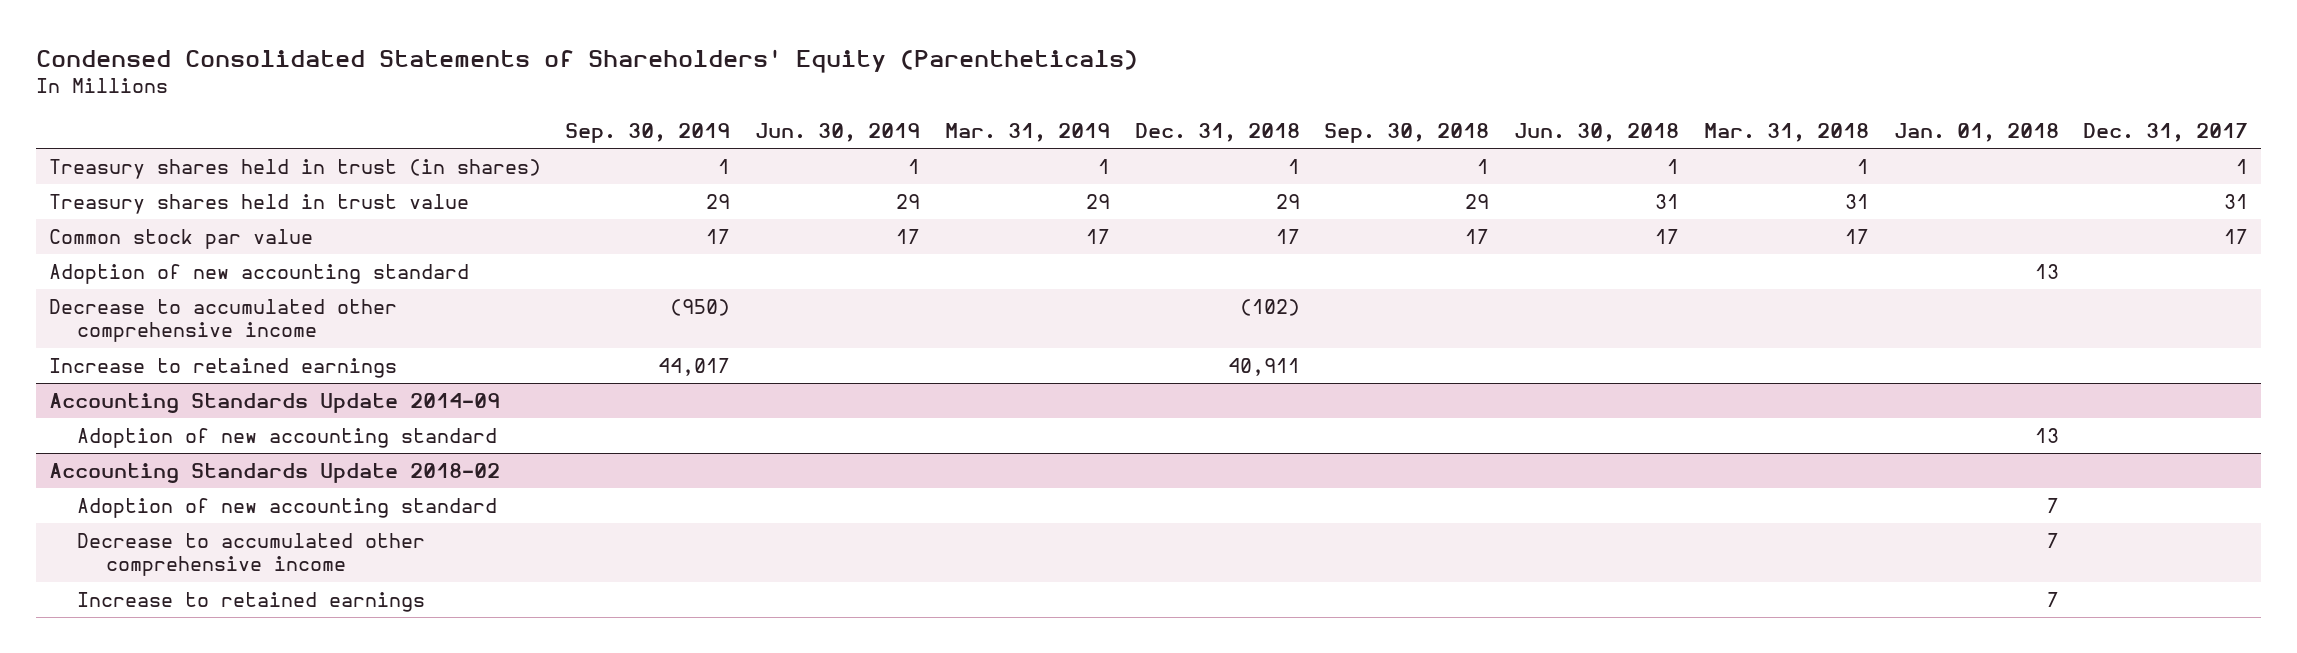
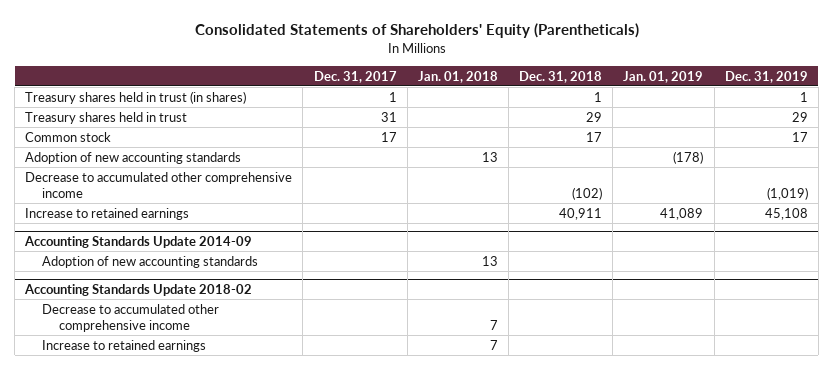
[36,48,1139,73] Condensed Consolidated Statements of Shareholders' Equity (Parentheticals) -> [194,23,639,39] Consolidated Statements of Shareholders' Equity (Parentheticals)
[565,123,731,144] Sep. 30, 2019 -> none
[755,123,921,143] Jun. 30, 2019 -> none
[944,123,1110,143] Mar. 31, 2019 -> none
[1324,123,1490,144] Sep. 30, 2018 -> none
[1514,123,1680,143] Jun. 30, 2018 -> none
[1703,123,1869,143] Mar. 31, 2018 -> none
none -> [623,70,704,83] Jan. 01, 2019
none -> [724,70,808,83] Dec. 31, 2019
[48,194,469,215] Treasury shares held in trust value -> [25,111,188,124] Treasury shares held in trust
[48,229,313,250] Common stock par value -> [25,131,112,142] Common stock
[48,264,469,285] Adoption of new accounting standard -> [25,151,242,164] Adoption of new accounting standards
[77,428,498,449] Adoption of new accounting standard -> [42,255,259,268] Adoption of new accounting standards
[77,498,498,519] Adoption of new accounting standard -> none

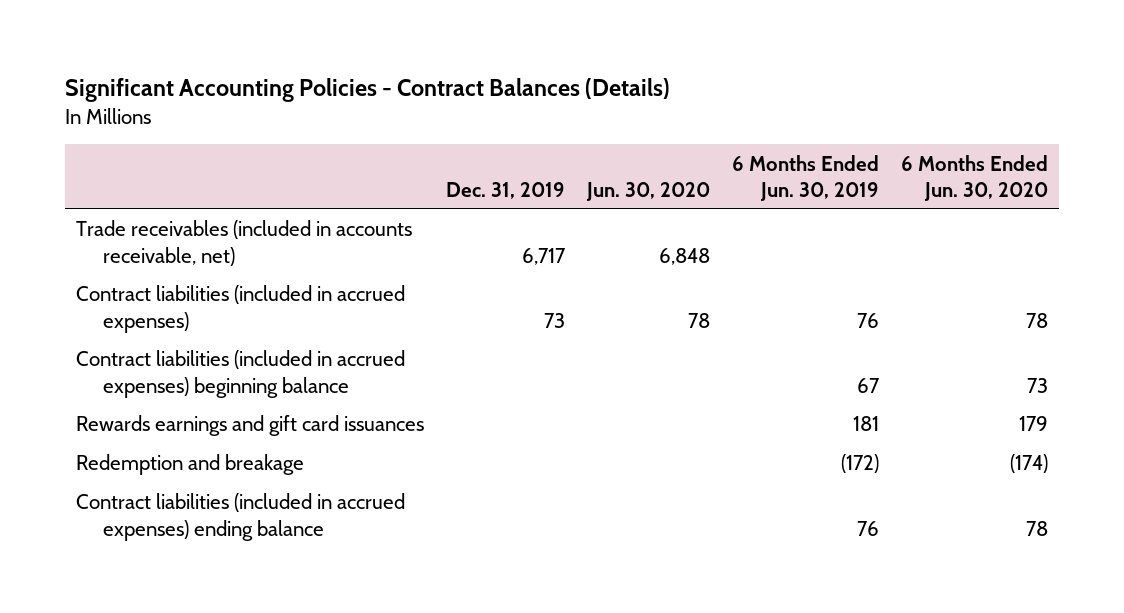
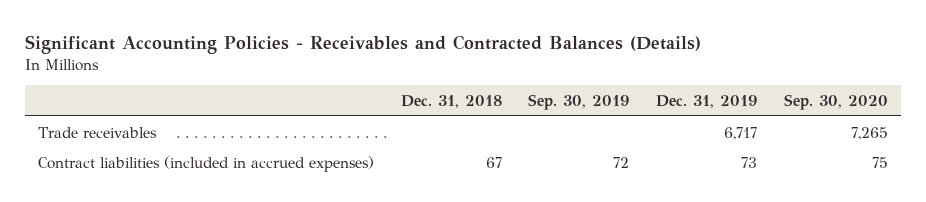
[64,78,670,103] Significant Accounting Policies - Contract Balances (Details) -> [24,34,701,54] Significant Accounting Policies - Receivables and Contracted Balances (Details)
[586,181,711,201] Jun. 30, 2020 -> none
[732,154,880,201] 6 Months Ended Jun. 30, 2019 -> none
[901,154,1049,201] 6 Months Ended Jun. 30, 2020 -> none
none -> [400,94,502,108] Dec. 31, 2018
none -> [528,93,630,110] Sep. 30, 2019
none -> [783,93,888,110] Sep. 30, 2020
[75,220,412,266] Trade receivables (included in accounts receivable, net) -> [37,126,157,138] Trade receivables
[75,350,405,398] Contract liabilities (included in accrued expenses) beginning balance -> none
[75,415,424,437] Rewards earnings and gift card issuances -> none
[75,454,304,476] Redemption and breakage -> none
[75,493,405,541] Contract liabilities (included in accrued expenses) ending balance -> none

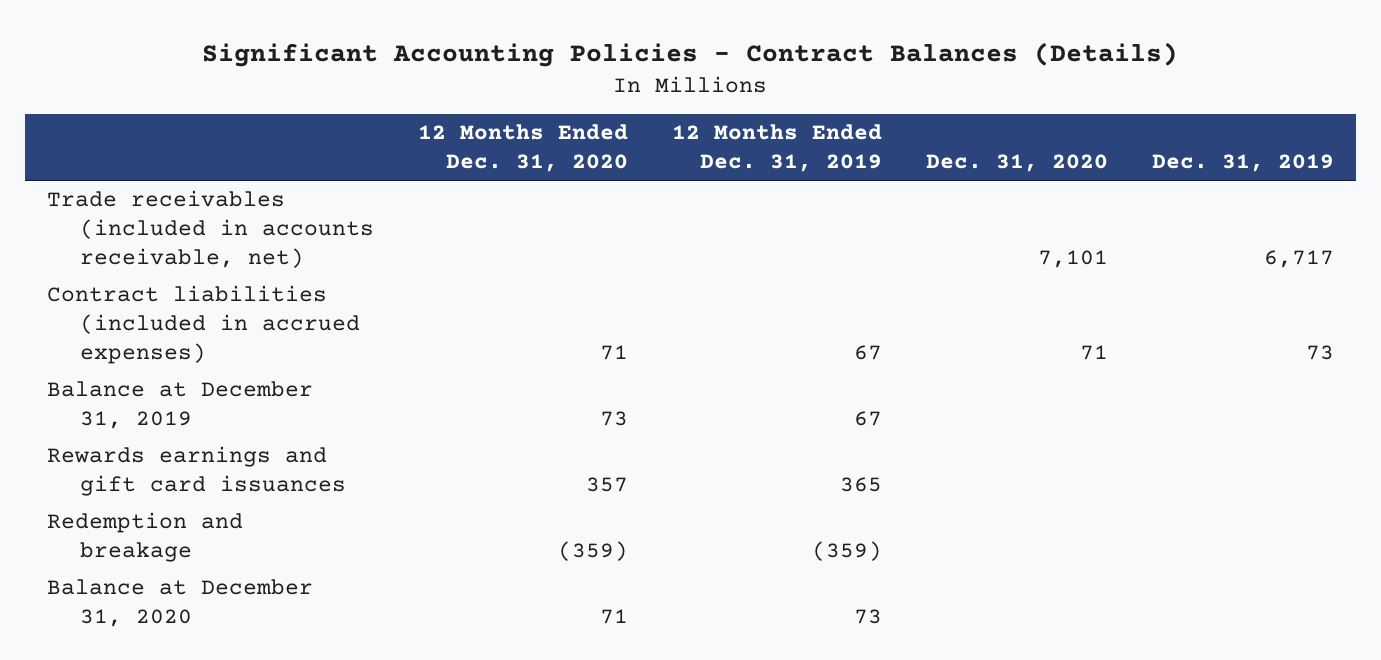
[24,34,701,54] Significant Accounting Policies - Receivables and Contracted Balances (Details) -> [202,41,1179,67] Significant Accounting Policies - Contract Balances (Details)
[400,94,502,108] Dec. 31, 2018 -> none
[528,93,630,110] Sep. 30, 2019 -> none
[783,93,888,110] Sep. 30, 2020 -> none
none -> [417,124,628,173] 12 Months Ended Dec. 31, 2020
none -> [671,124,882,173] 12 Months Ended Dec. 31, 2019
none -> [925,154,1108,173] Dec. 31, 2020
[37,126,157,138] Trade receivables -> [47,190,375,268] Trade receivables (included in accounts receivable, net)
none -> [47,381,314,429] Balance at December 31, 2019
none -> [47,446,347,496] Rewards earnings and gift card issuances
none -> [47,512,244,562] Redemption and breakage
none -> [47,579,314,627] Balance at December 31, 2020

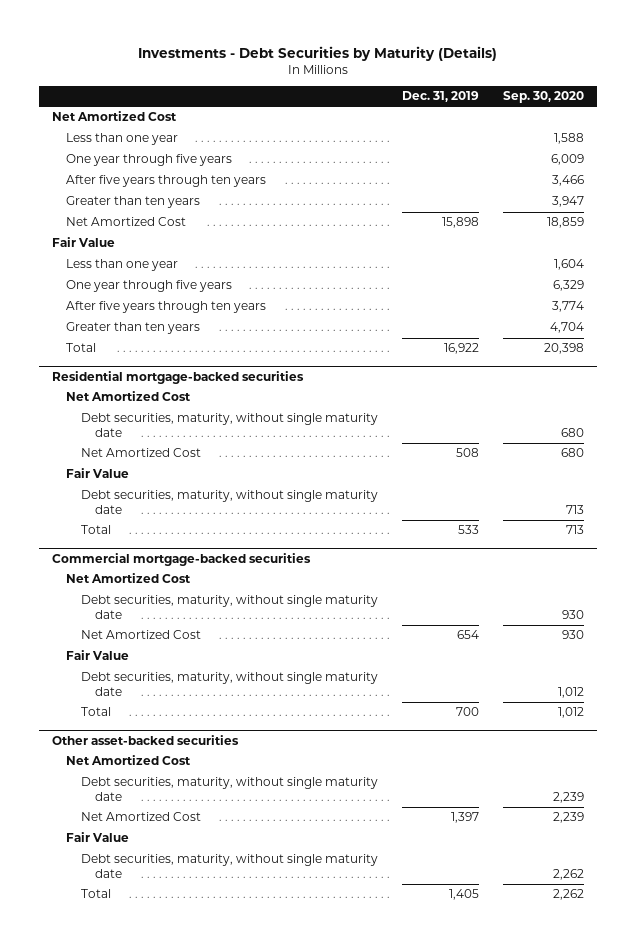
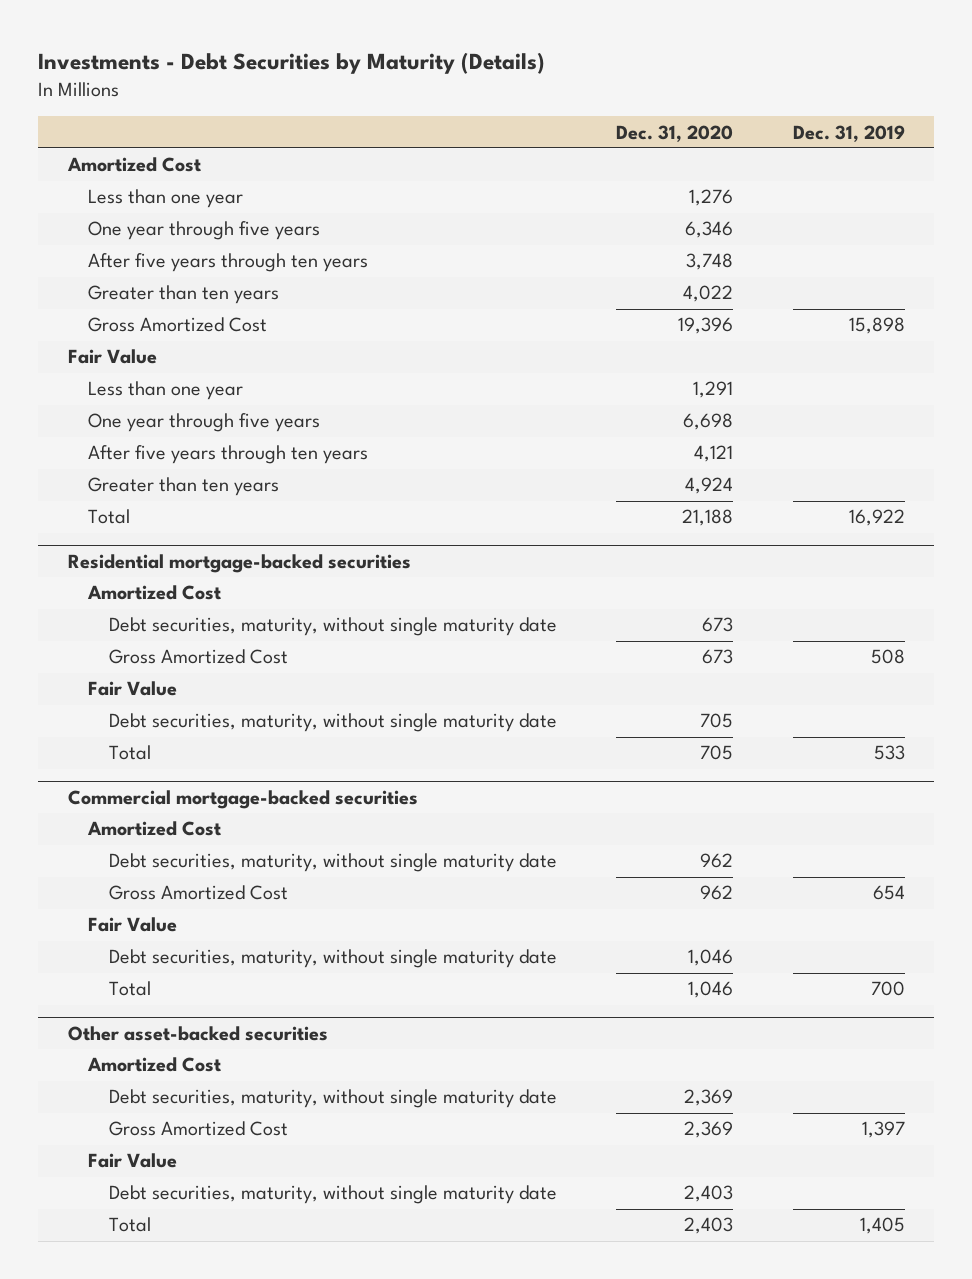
[503,91,585,104] Sep. 30, 2020 -> none
none -> [616,124,734,142] Dec. 31, 2020
[51,111,177,122] Net Amortized Cost -> [66,157,201,173] Amortized Cost
[66,217,187,227] Net Amortized Cost -> [88,317,268,333] Gross Amortized Cost
[66,391,192,402] Net Amortized Cost -> [87,585,222,601] Amortized Cost
[80,448,201,458] Net Amortized Cost -> [108,649,288,665] Gross Amortized Cost
[66,573,192,584] Net Amortized Cost -> [87,821,222,837] Amortized Cost
[80,630,201,640] Net Amortized Cost -> [108,885,288,901] Gross Amortized Cost
[66,755,192,766] Net Amortized Cost -> [87,1057,222,1073] Amortized Cost
[80,812,201,822] Net Amortized Cost -> [108,1121,288,1137] Gross Amortized Cost

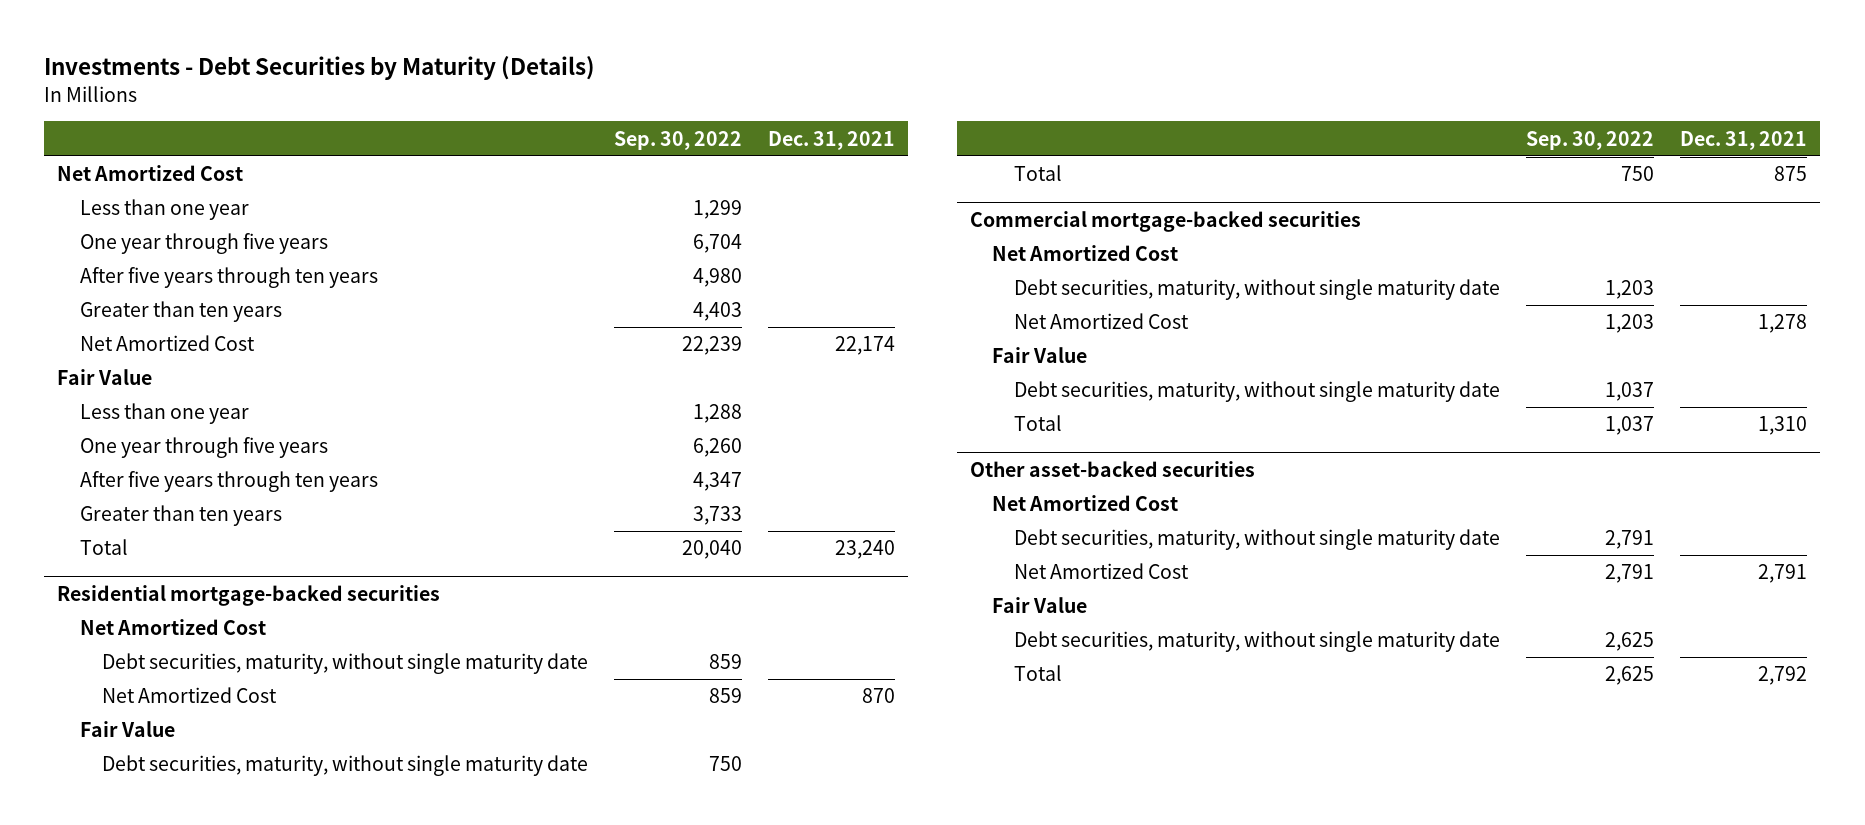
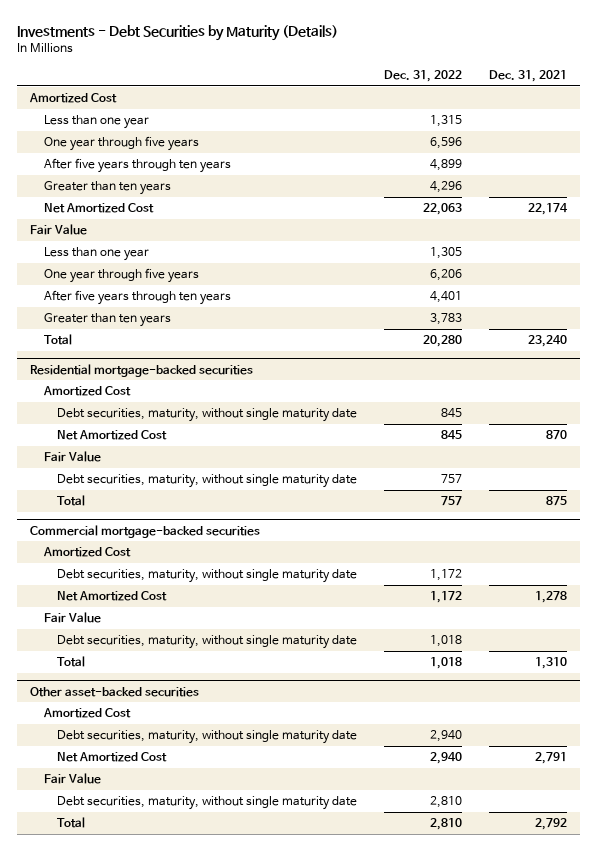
[613,130,742,150] Sep. 30, 2022 -> none
none -> [383,70,462,83] Dec. 31, 2022
[57,165,244,182] Net Amortized Cost -> [28,93,117,104] Amortized Cost
[79,619,266,636] Net Amortized Cost -> [42,386,131,397] Amortized Cost
[992,245,1179,262] Net Amortized Cost -> [42,547,131,558] Amortized Cost
[992,495,1179,512] Net Amortized Cost -> [42,708,131,719] Amortized Cost

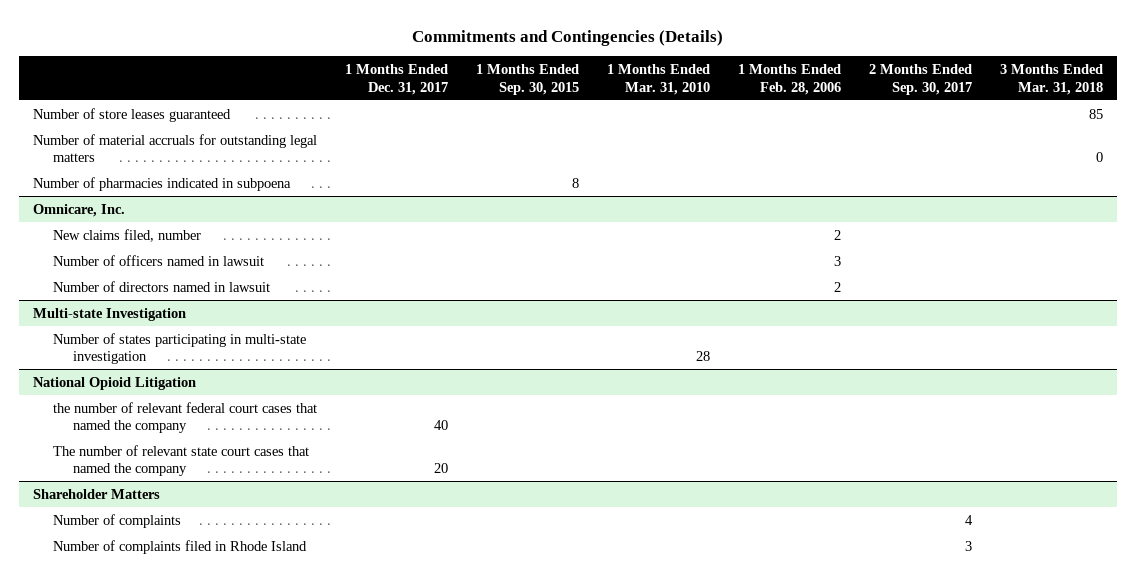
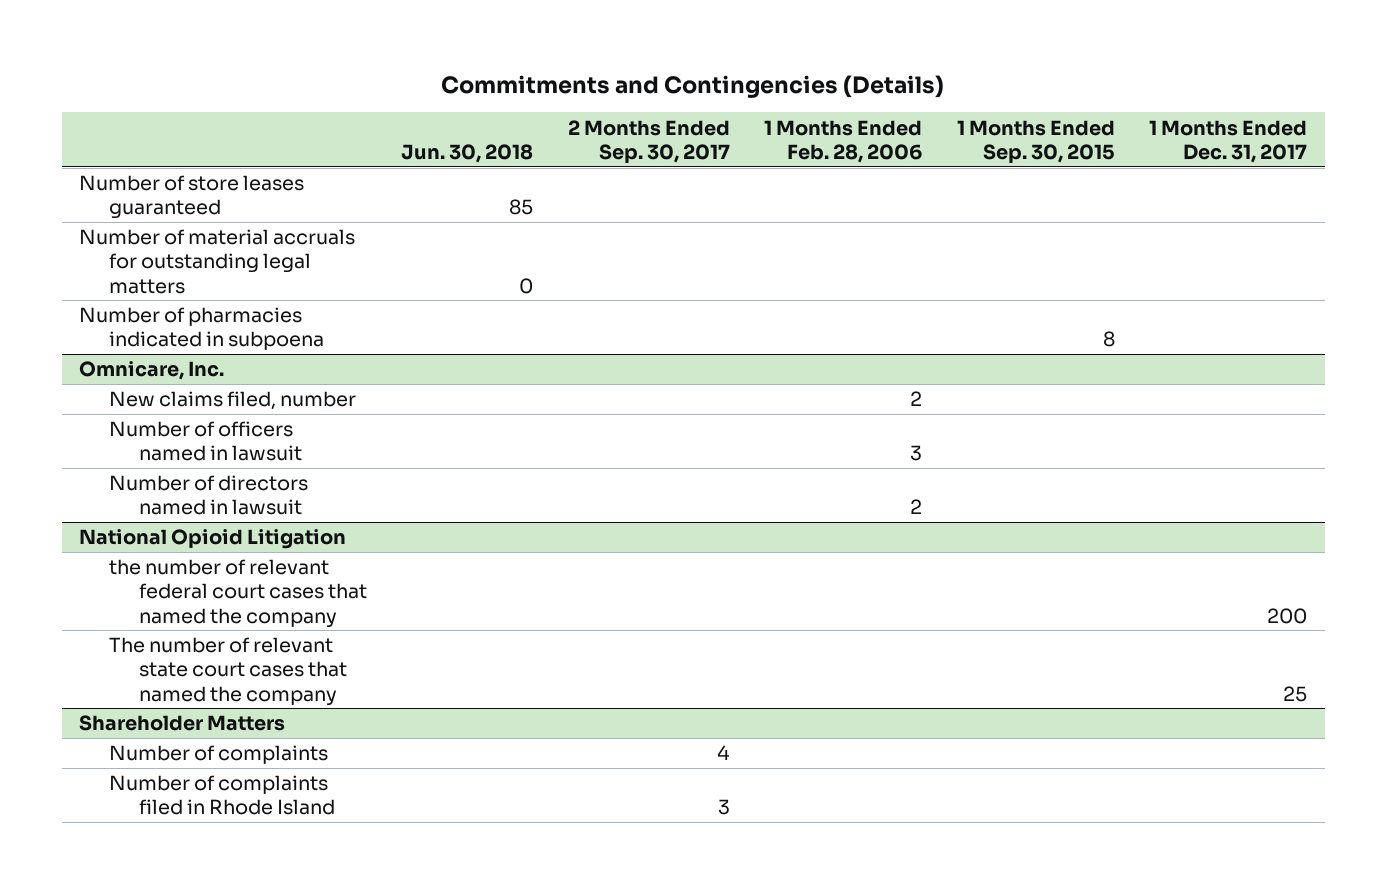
[606,63,710,95] 1 Months Ended Mar. 31, 2010 -> none
[999,63,1103,95] 3 Months Ended Mar. 31, 2018 -> none
none -> [401,143,534,163] Jun. 30, 2018
[32,307,186,321] Multi-state Investigation -> none
[52,332,306,365] Number of states participating in multi-state investigation -> none
[433,420,448,431] 40 -> [1267,607,1308,624] 200
[433,463,448,474] 20 -> [1283,685,1308,702] 25

